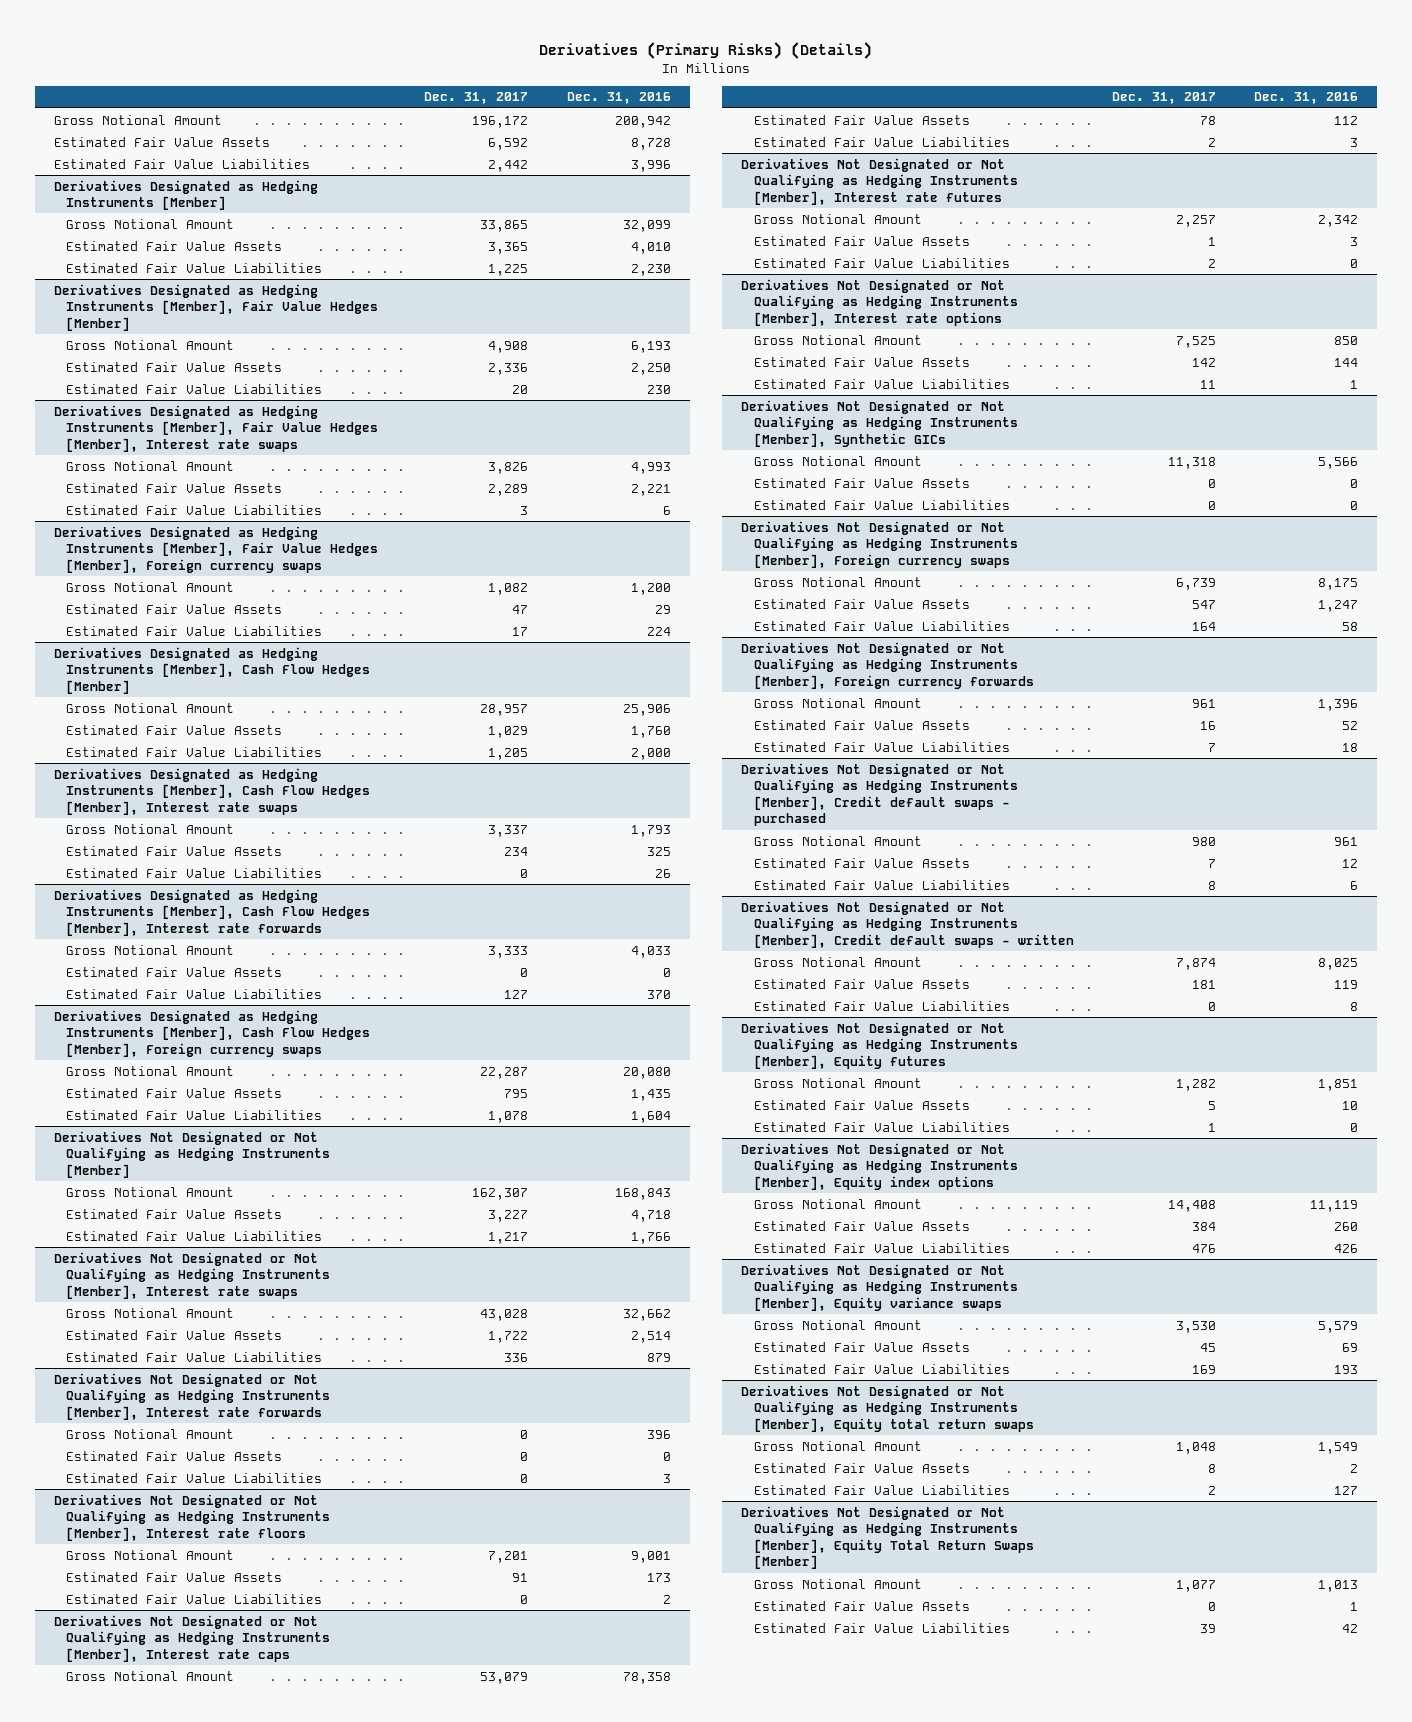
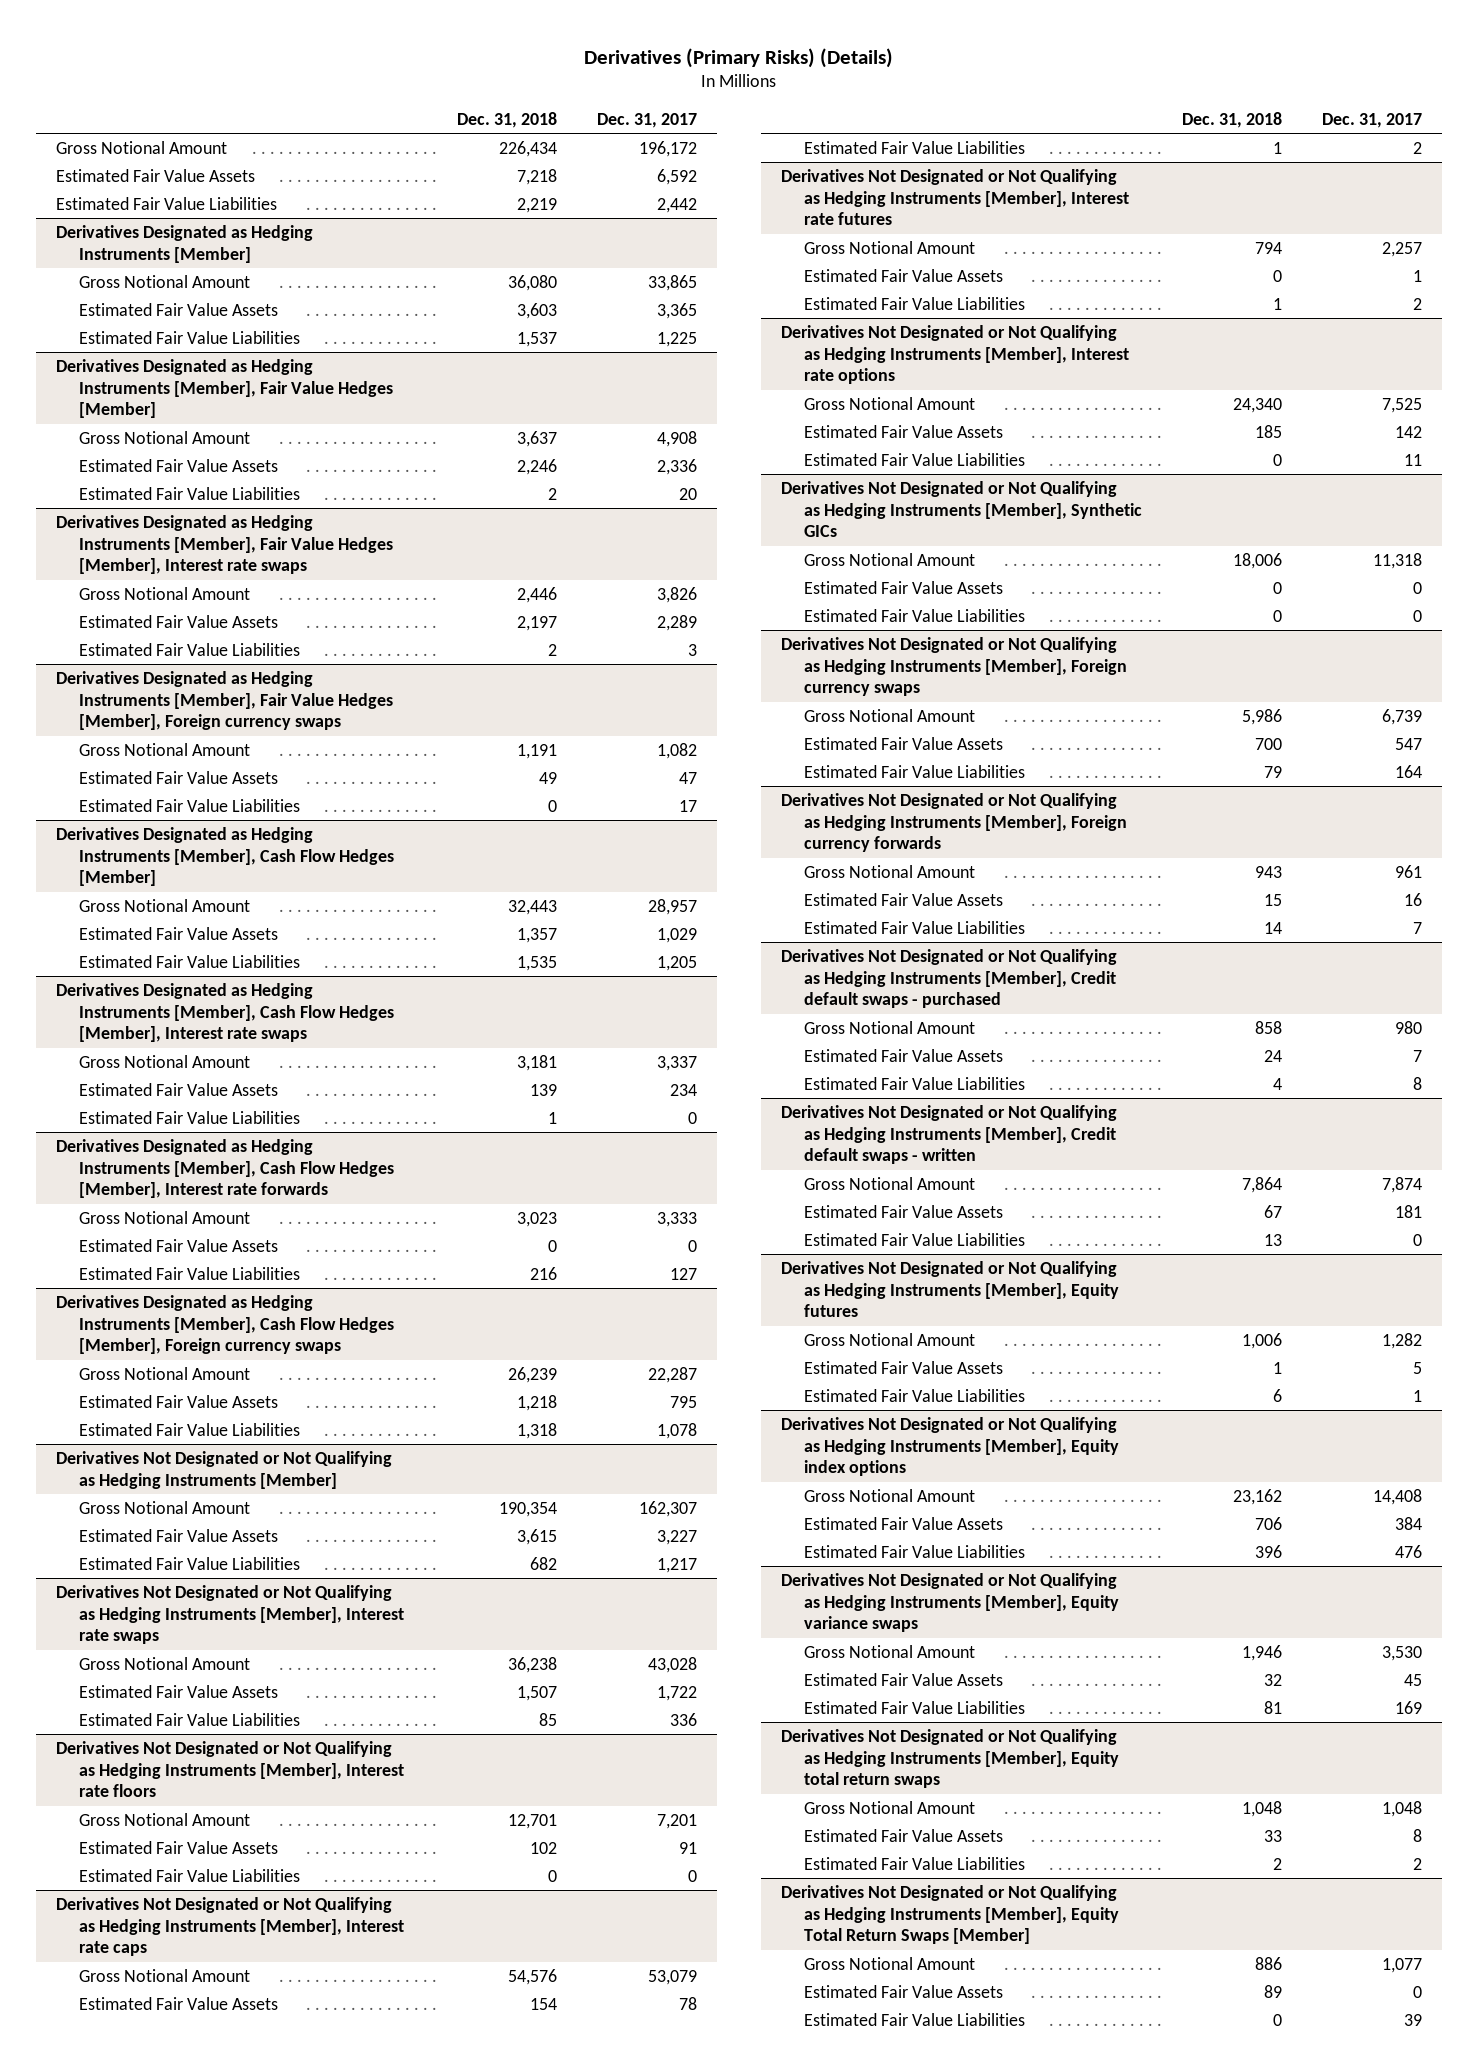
[566,92,671,105] Dec. 31, 2016 -> none
none -> [457,112,558,129] Dec. 31, 2018
[53,1372,331,1420] Derivatives Not Designated or Not Qualifying as Hedging Instruments [Member], Interest rate forwards -> none
[66,1428,235,1439] Gross Notional Amount -> none
[66,1450,283,1461] Estimated Fair Value Assets -> none
[66,1472,323,1483] Estimated Fair Value Liabilities -> none

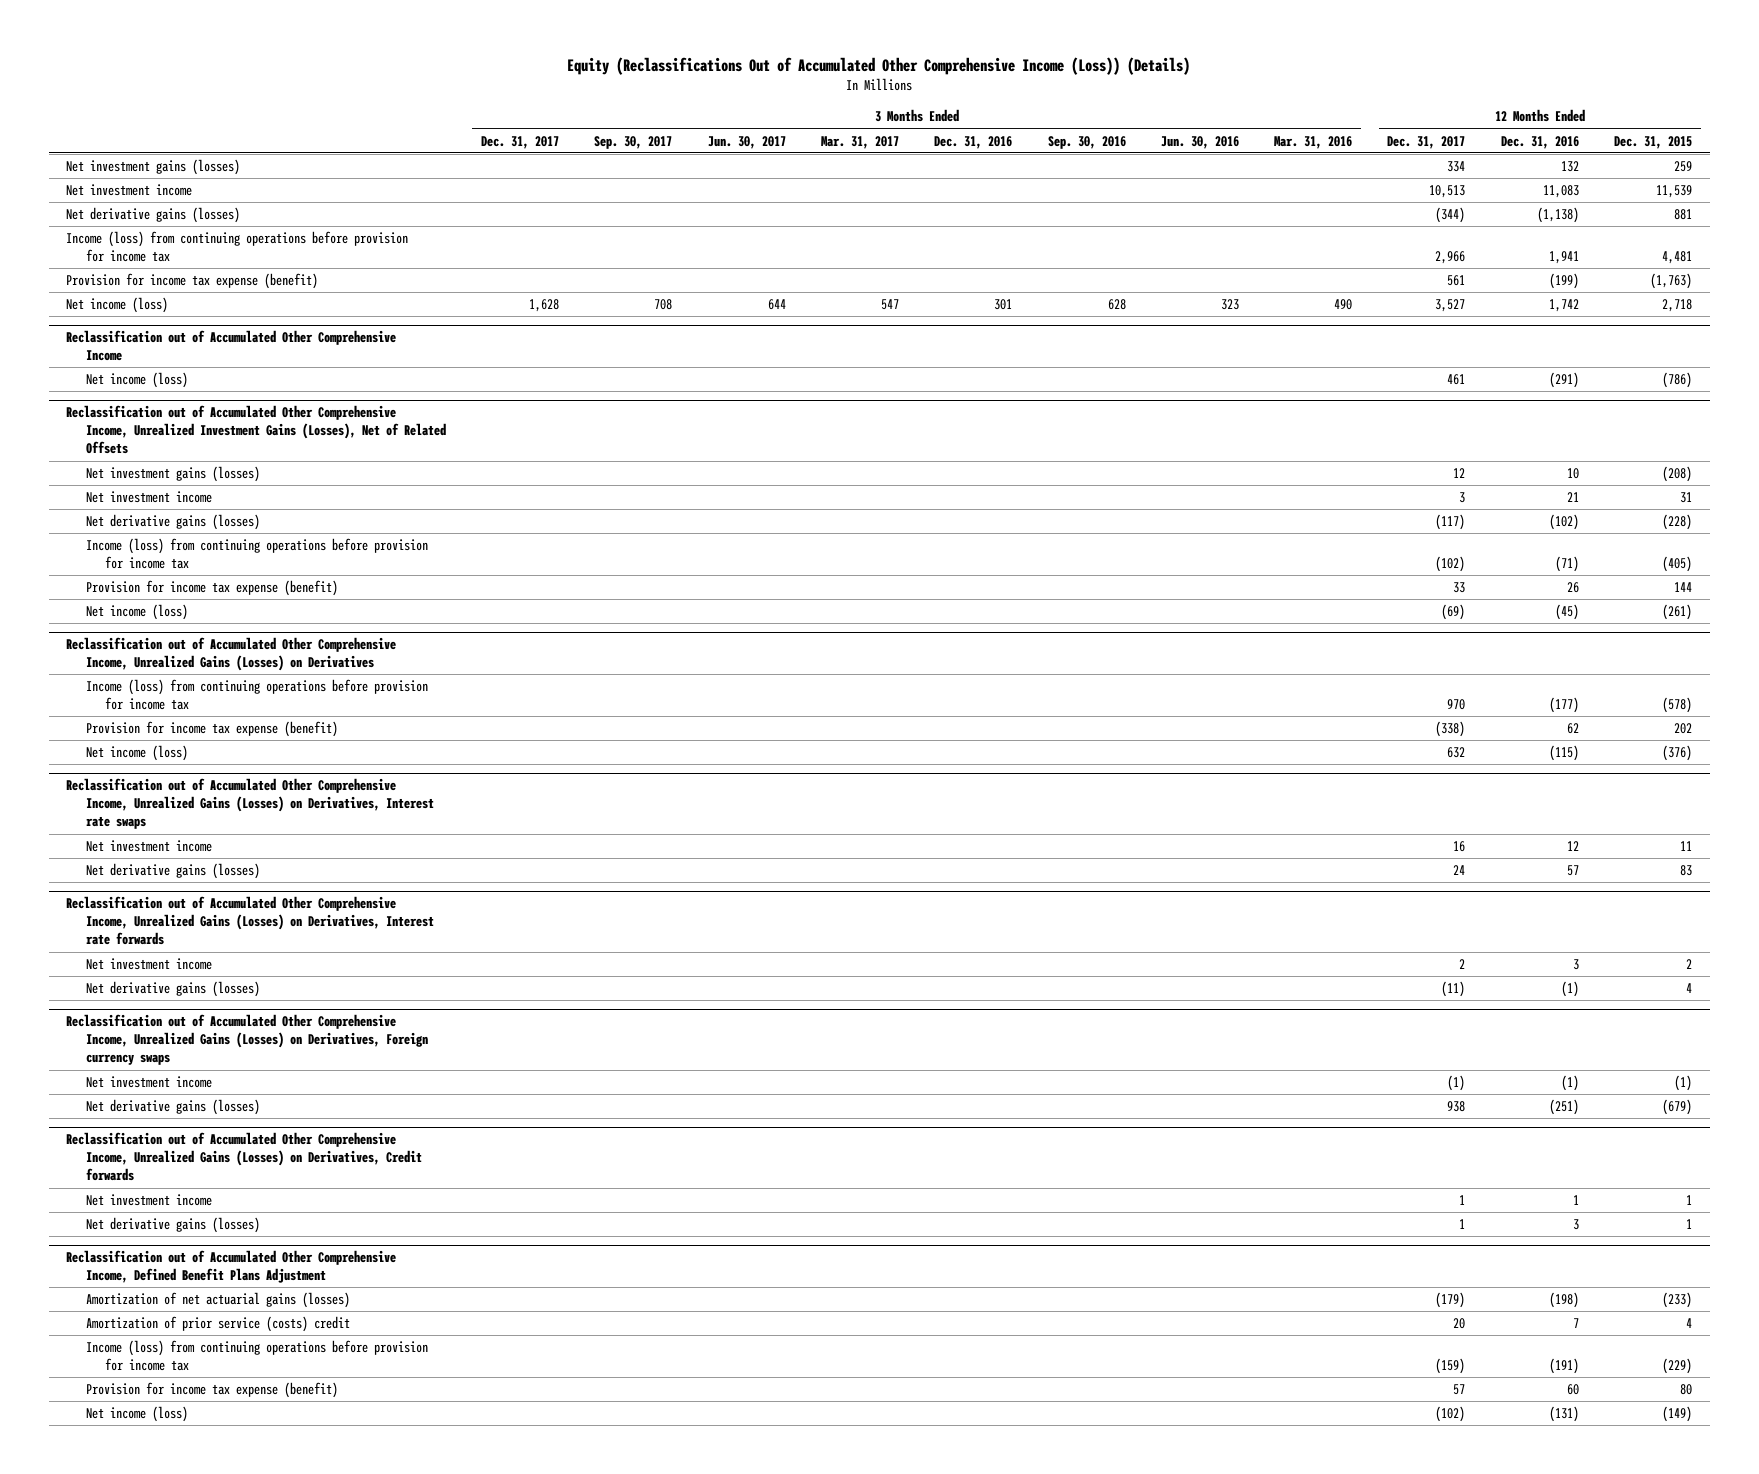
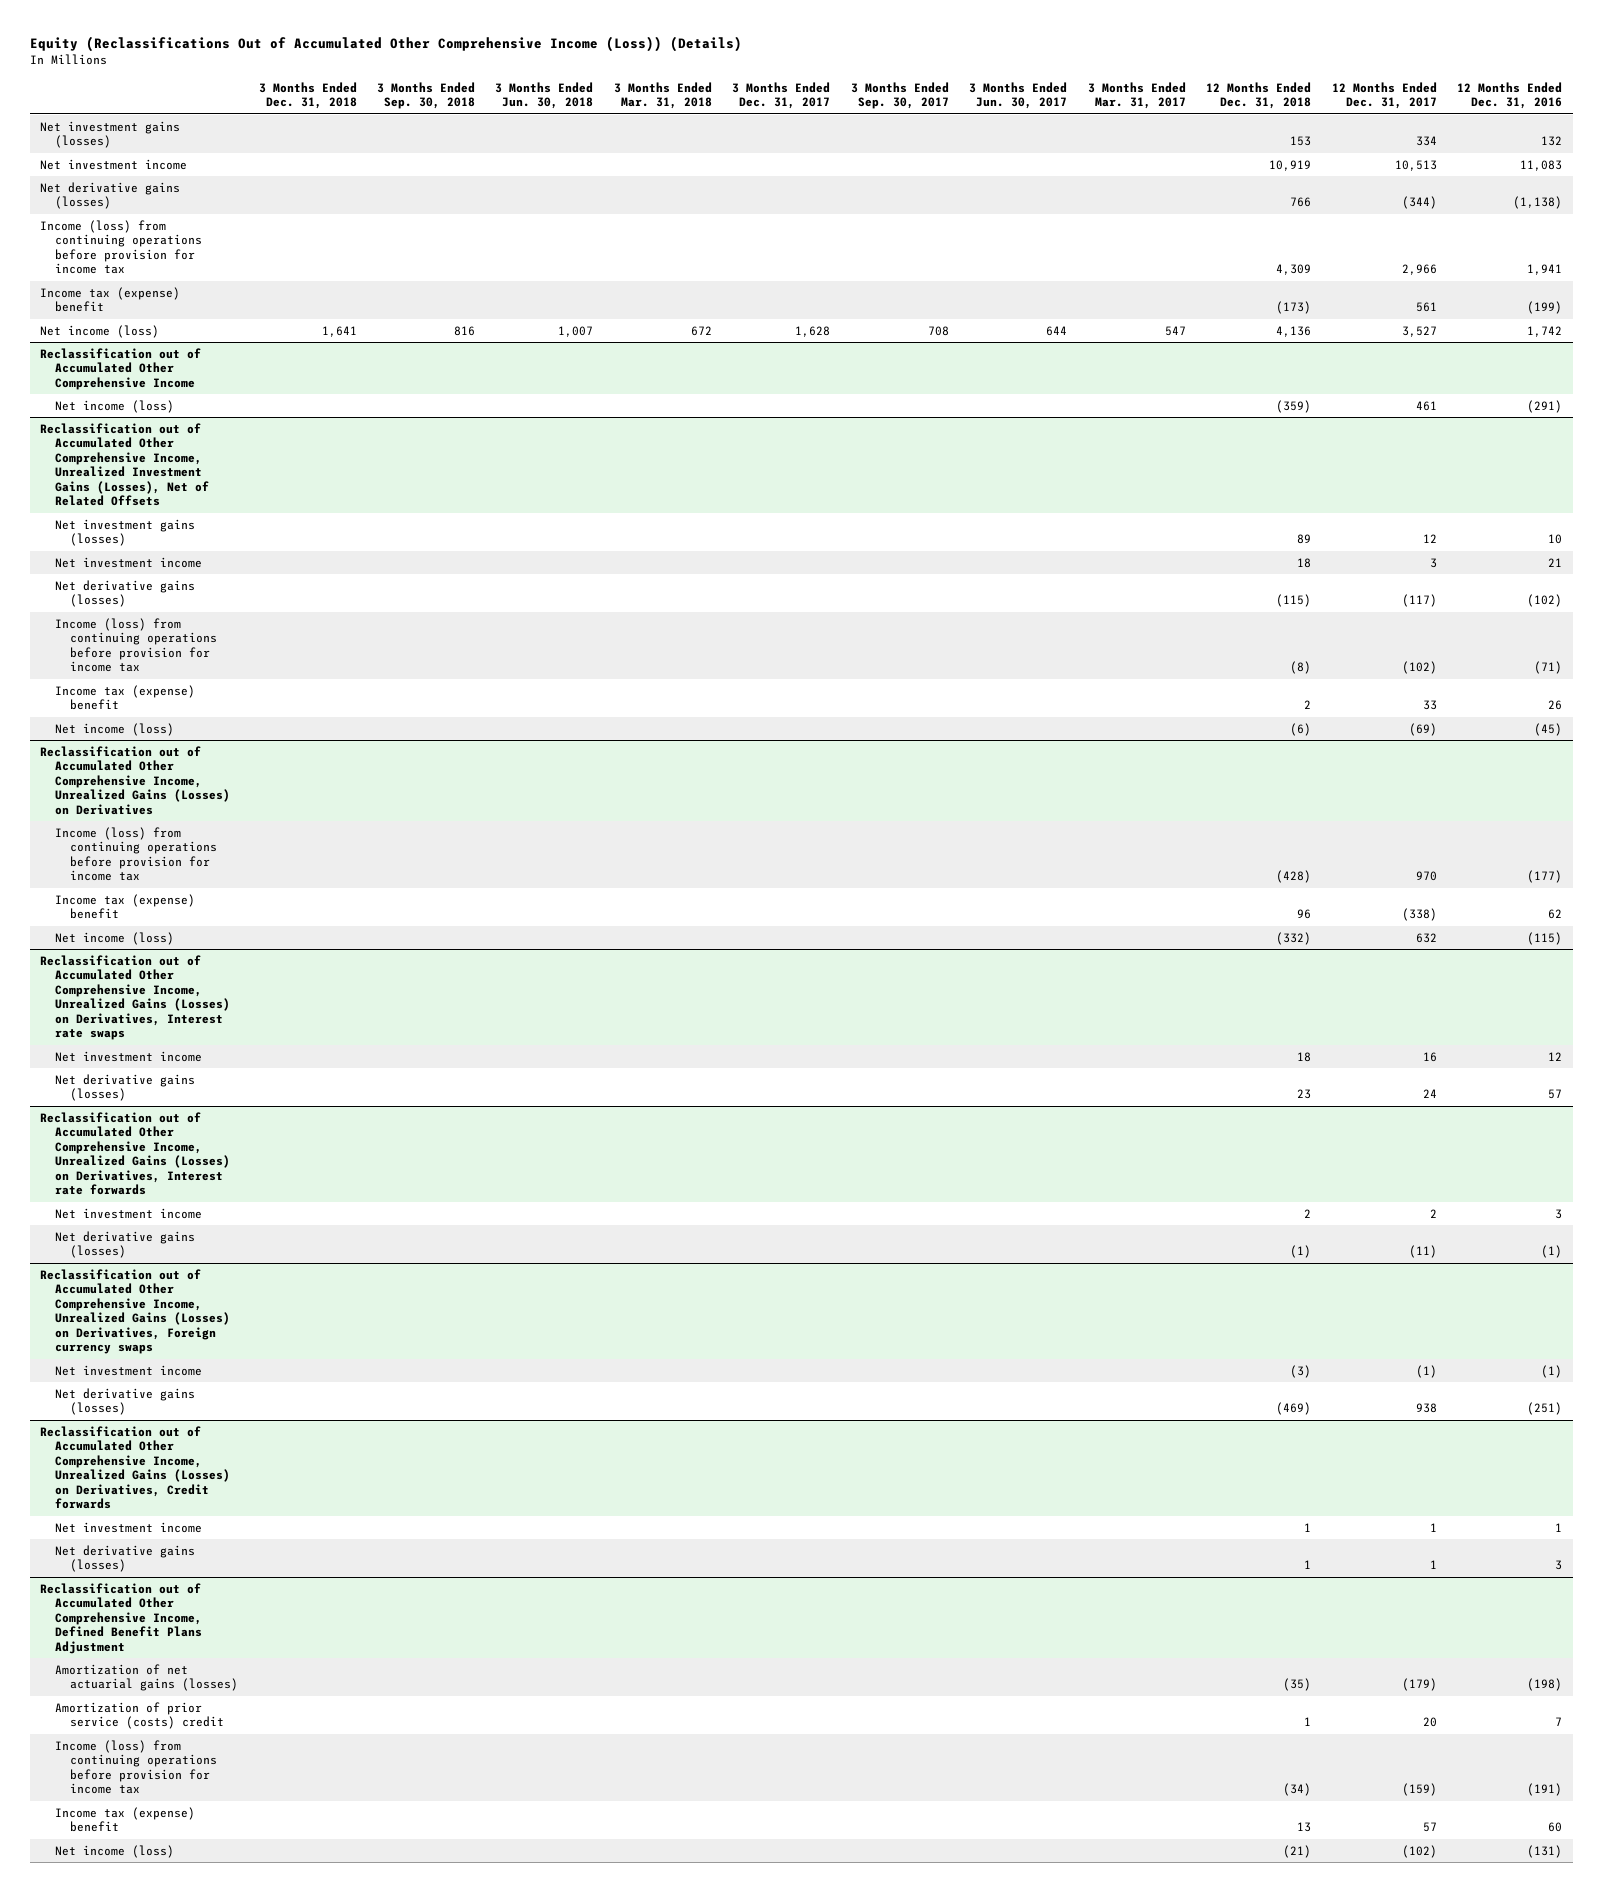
[934,135,1013,149] Dec. 31, 2016 -> none
[1047,135,1126,149] Sep. 30, 2016 -> none
[1160,135,1239,149] Jun. 30, 2016 -> none
[1274,135,1353,149] Mar. 31, 2016 -> none
[1614,135,1693,149] Dec. 31, 2015 -> none
none -> [258,81,357,110] 3 Months Ended Dec. 31, 2018
none -> [377,81,476,110] 3 Months Ended Sep. 30, 2018
none -> [495,81,594,110] 3 Months Ended Jun. 30, 2018
none -> [613,81,712,110] 3 Months Ended Mar. 31, 2018
none -> [1206,81,1312,110] 12 Months Ended Dec. 31, 2018
[66,273,319,290] Provision for income tax expense (benefit) -> [39,286,180,313] Income tax (expense) benefit
[85,580,338,597] Provision for income tax expense (benefit) -> [55,684,196,711] Income tax (expense) benefit
[85,721,338,738] Provision for income tax expense (benefit) -> [55,893,196,920] Income tax (expense) benefit
[85,1382,338,1399] Provision for income tax expense (benefit) -> [55,1806,196,1833] Income tax (expense) benefit

